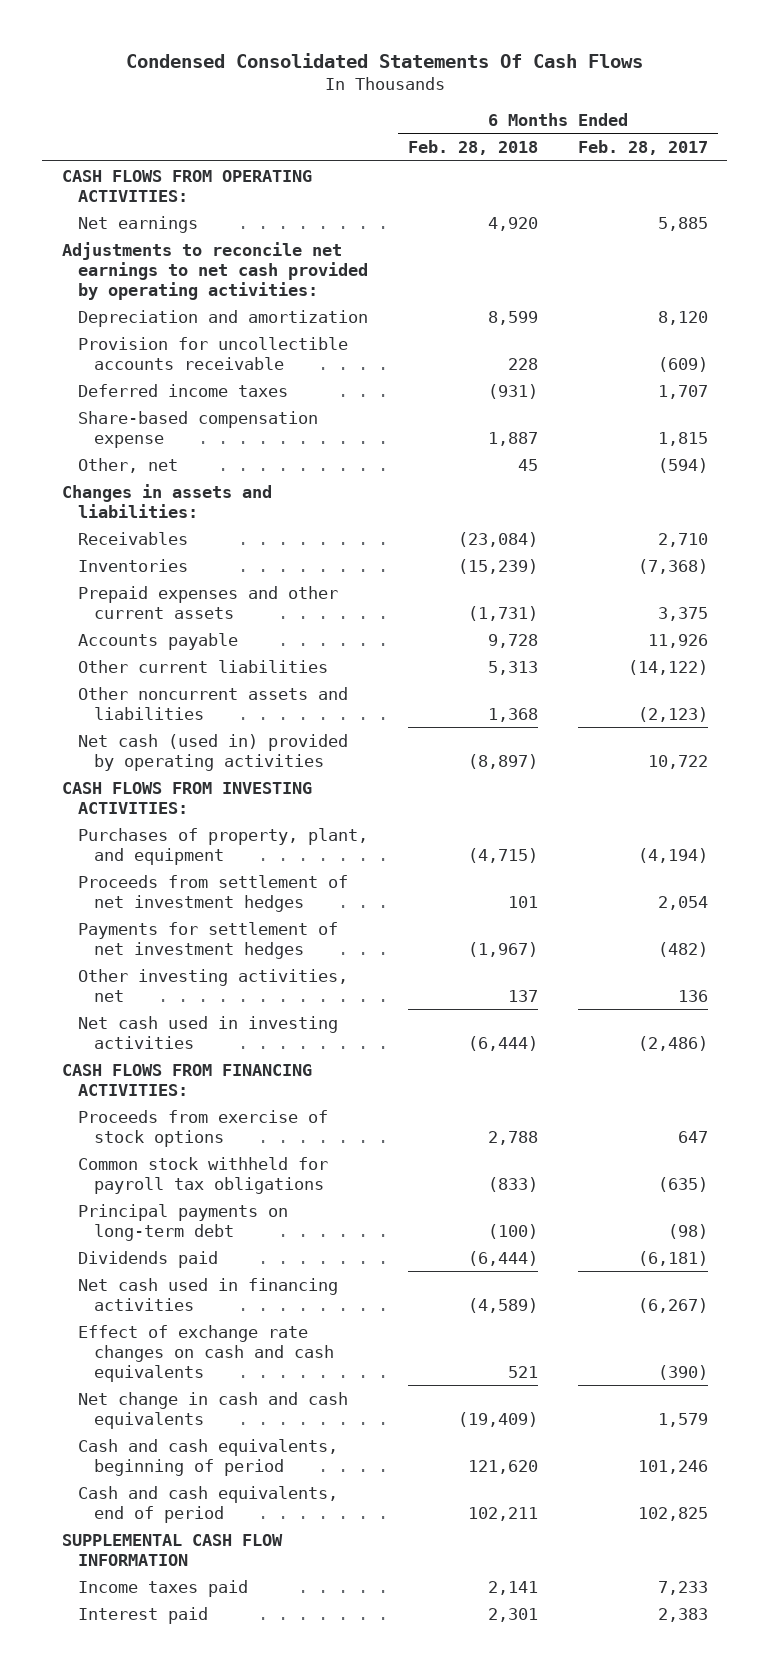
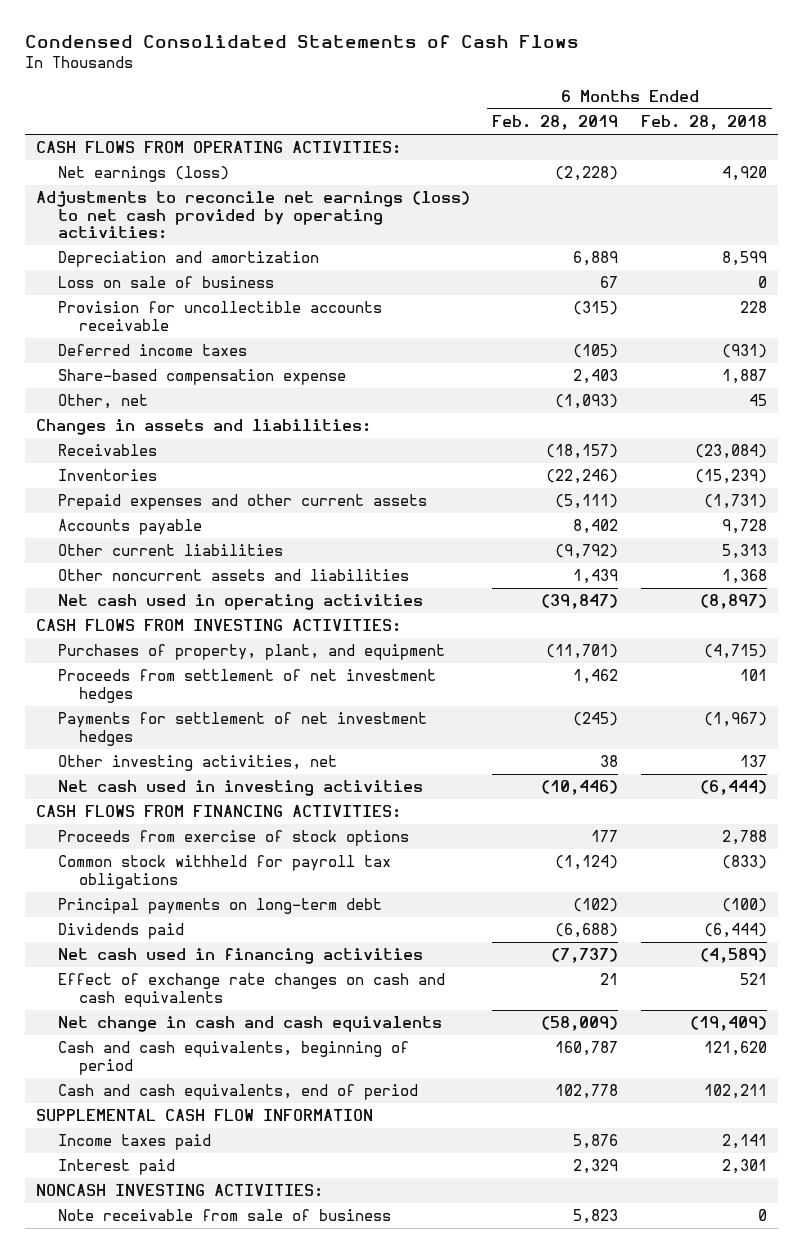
[125,52,643,68] Condensed Consolidated Statements Of Cash Flows -> [25,35,580,49] Condensed Consolidated Statements of Cash Flows
[577,140,708,156] Feb. 28, 2017 -> none
none -> [492,115,619,131] Feb. 28, 2019
[77,215,198,233] Net earnings -> [57,166,229,183] Net earnings (loss)
[61,241,368,301] Adjustments to reconcile net earnings to net cash provided by operating activities: -> [36,191,471,239] Adjustments to reconcile net earnings (loss) to net cash provided by operating activities:
none -> [57,276,274,289] Loss on sale of business
[77,733,348,771] Net cash (used in) provided by operating activities -> [57,594,423,611] Net cash used in operating activities
none -> [36,1184,324,1198] NONCASH INVESTING ACTIVITIES:
none -> [57,1209,391,1222] Note receivable from sale of business

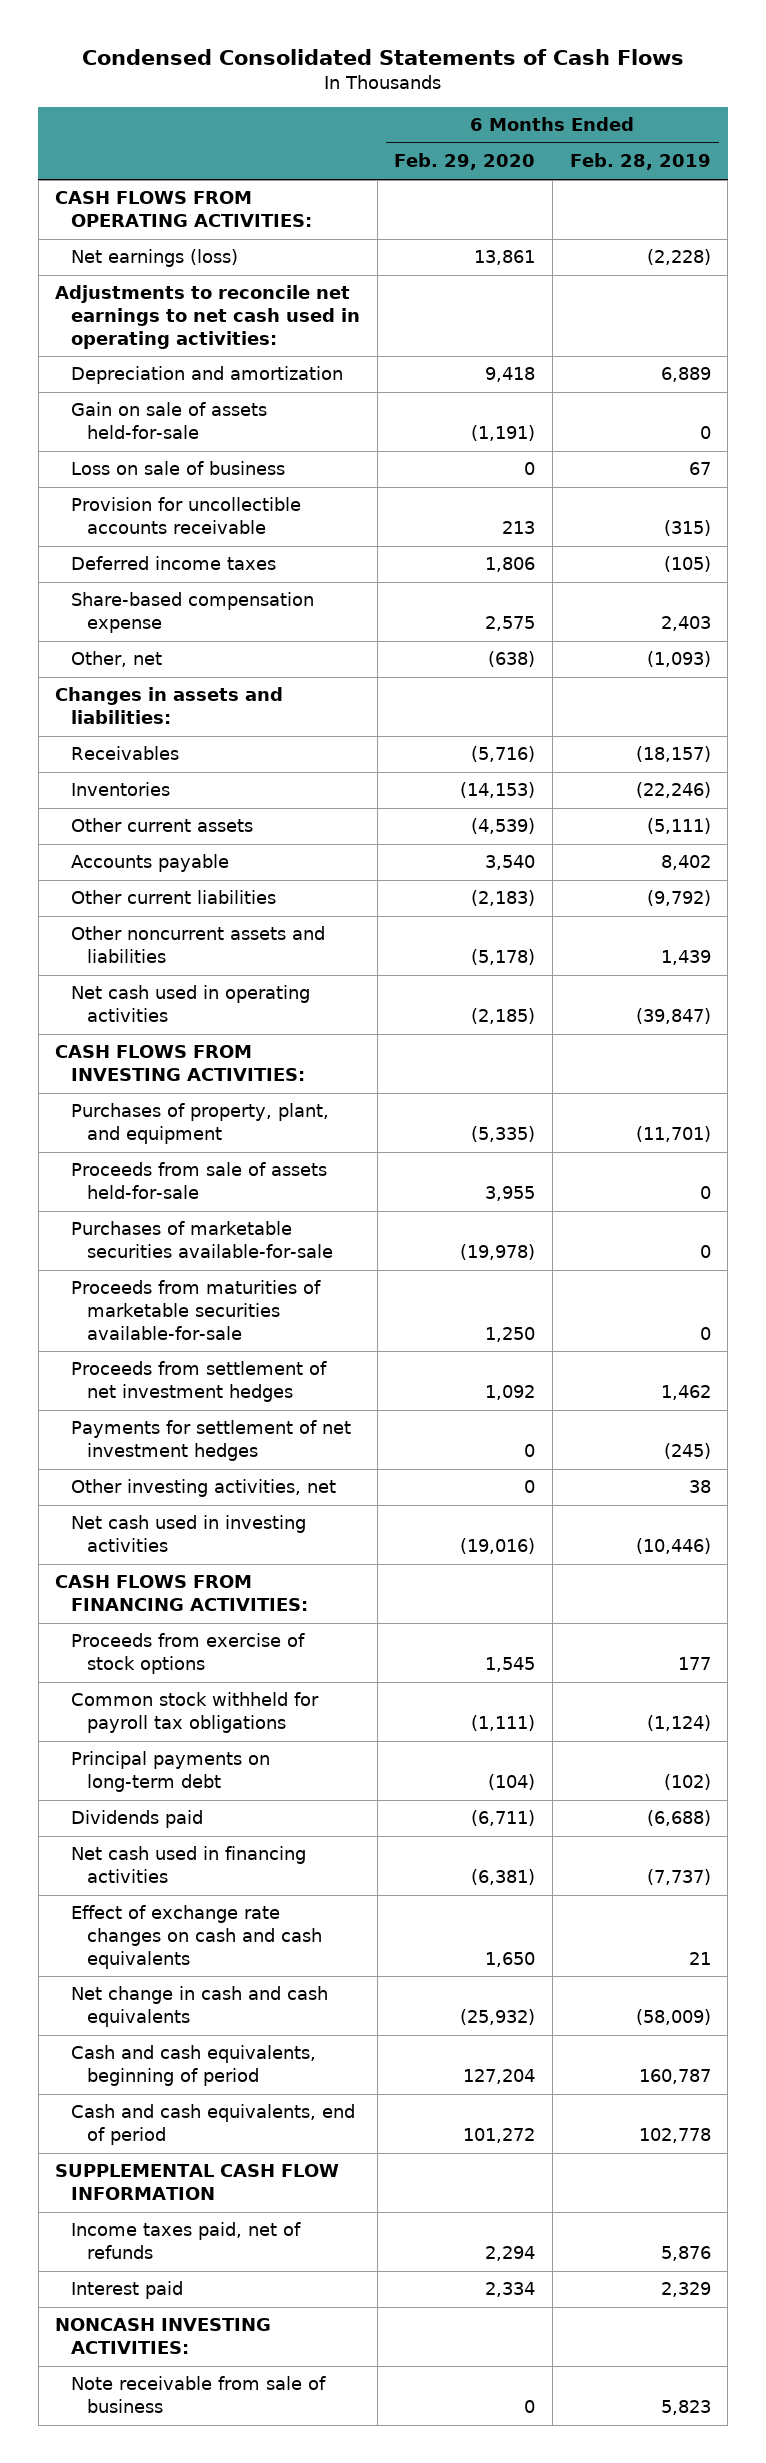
[640,115,767,131] Feb. 28, 2018 -> none
none -> [394,153,536,171] Feb. 29, 2020
[36,191,471,239] Adjustments to reconcile net earnings (loss) to net cash provided by operating activities: -> [55,285,361,349] Adjustments to reconcile net earnings to net cash used in operating activities:
none -> [71,402,268,440] Gain on sale of assets held-for-sale
[57,494,427,511] Prepaid expenses and other current assets -> [71,818,254,833] Other current assets
none -> [71,1162,328,1200] Proceeds from sale of assets held-for-sale
none -> [71,1221,334,1259] Purchases of marketable securities available-for-sale
none -> [71,1280,322,1340] Proceeds from maturities of marketable securities available-for-sale
[57,1134,211,1151] Income taxes paid -> [71,2222,302,2260] Income taxes paid, net of refunds

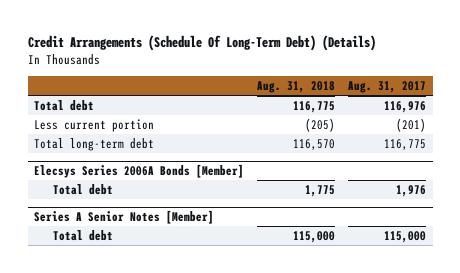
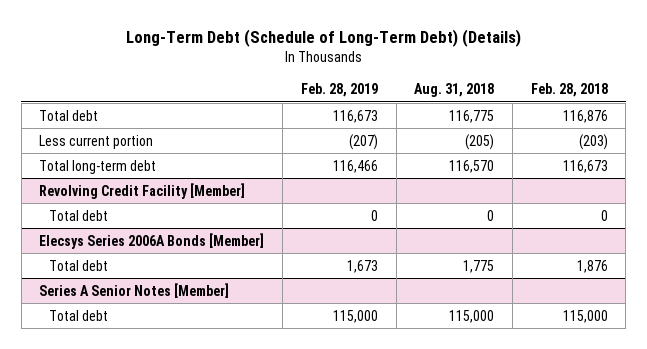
[27,34,376,51] Credit Arrangements (Schedule Of Long-Term Debt) (Details) -> [125,29,521,48] Long-Term Debt (Schedule of Long-Term Debt) (Details)
[348,80,427,93] Aug. 31, 2017 -> none
none -> [300,83,378,98] Feb. 28, 2019
none -> [530,83,608,98] Feb. 28, 2018
none -> [39,182,246,199] Revolving Credit Facility [Member]
none -> [49,209,109,221] Total debt

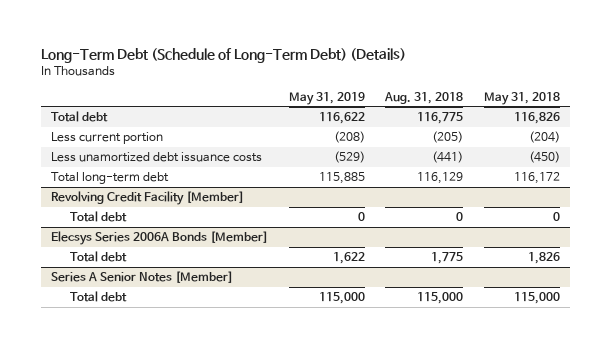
[300,83,378,98] Feb. 28, 2019 -> none
[530,83,608,98] Feb. 28, 2018 -> none
none -> [288,91,365,105] May 31, 2019
none -> [483,91,560,105] May 31, 2018
none -> [51,152,263,163] Less unamortized debt issuance costs
[449,159,495,173] 116,570 -> [417,172,464,185] 116,129

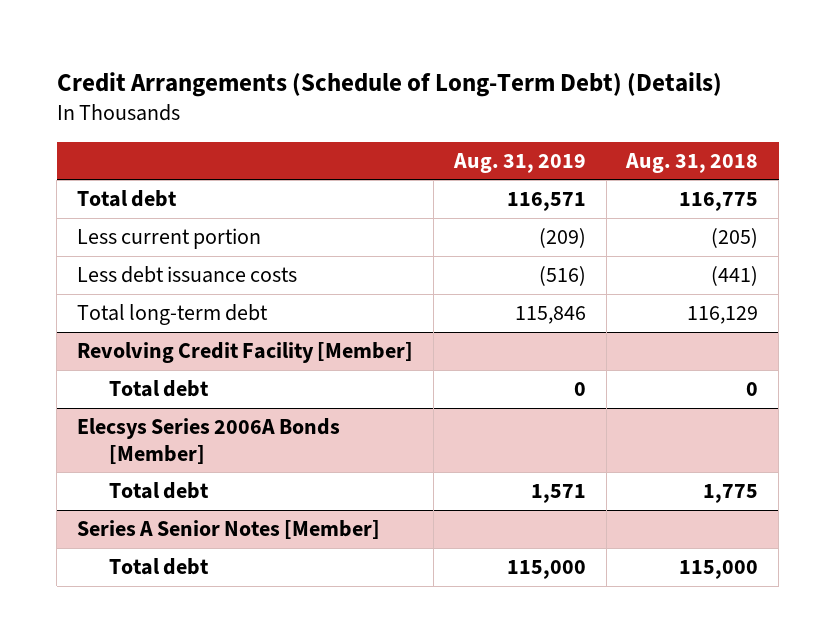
[40,47,406,63] Long-Term Debt (Schedule of Long-Term Debt) (Details) -> [56,71,722,97] Credit Arrangements (Schedule of Long-Term Debt) (Details)
[288,91,365,105] May 31, 2019 -> none
[483,91,560,105] May 31, 2018 -> none
none -> [452,152,586,173] Aug. 31, 2019
[51,152,263,163] Less unamortized debt issuance costs -> [76,266,297,284] Less debt issuance costs

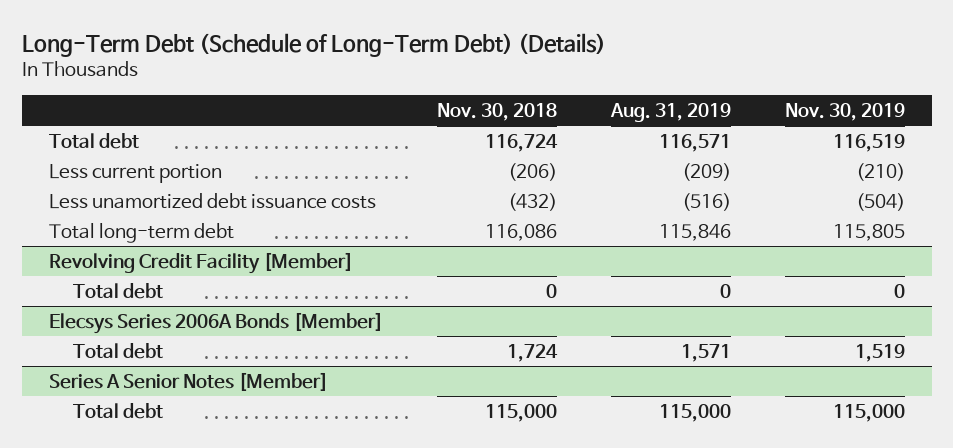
[56,71,722,97] Credit Arrangements (Schedule of Long-Term Debt) (Details) -> [21,32,606,57] Long-Term Debt (Schedule of Long-Term Debt) (Details)
[625,152,759,173] Aug. 31, 2018 -> none
none -> [436,102,557,121] Nov. 30, 2018
none -> [784,102,905,121] Nov. 30, 2019
[76,266,297,284] Less debt issuance costs -> [48,192,376,209] Less unamortized debt issuance costs

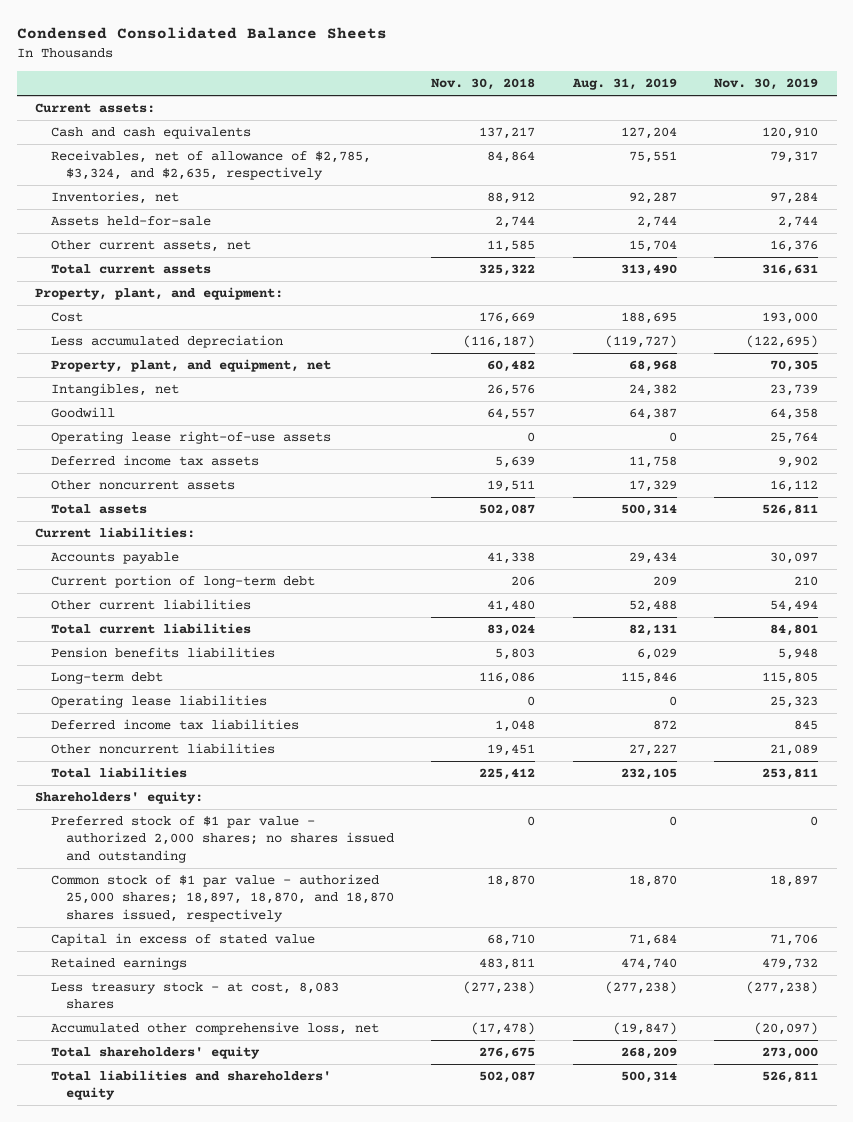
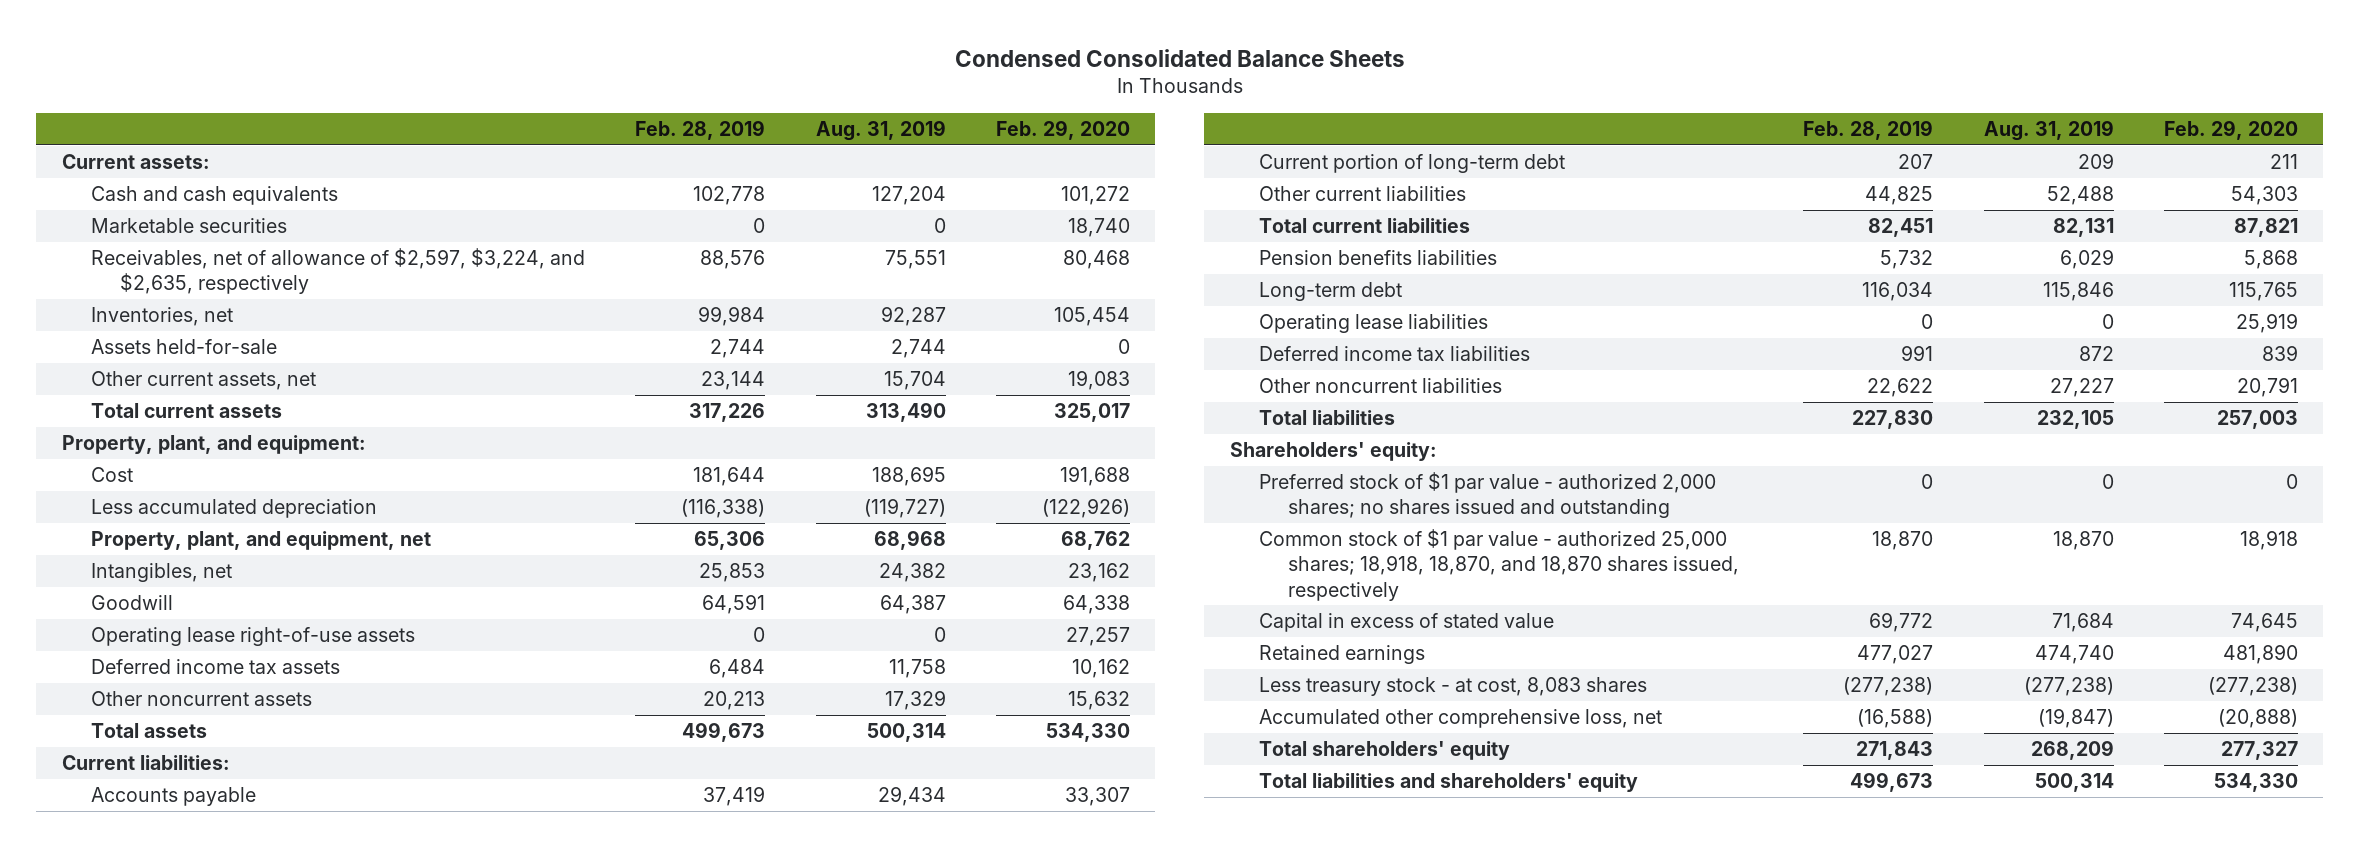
[431,78,536,91] Nov. 30, 2018 -> none
[713,78,818,91] Nov. 30, 2019 -> none
none -> [635,120,766,141] Feb. 28, 2019
none -> [995,120,1130,141] Feb. 29, 2020
none -> [90,218,287,234] Marketable securities
[50,150,371,181] Receivables, net of allowance of $2,785, $3,324, and $2,635, respectively -> [90,248,585,295] Receivables, net of allowance of $2,597, $3,224, and $2,635, respectively
[50,874,394,922] Common stock of $1 par value - authorized 25,000 shares; 18,897, 18,870, and 18,870 shares issued, respectively -> [1258,529,1739,601] Common stock of $1 par value - authorized 25,000 shares; 18,918, 18,870, and 18,870 shares issued, respectively

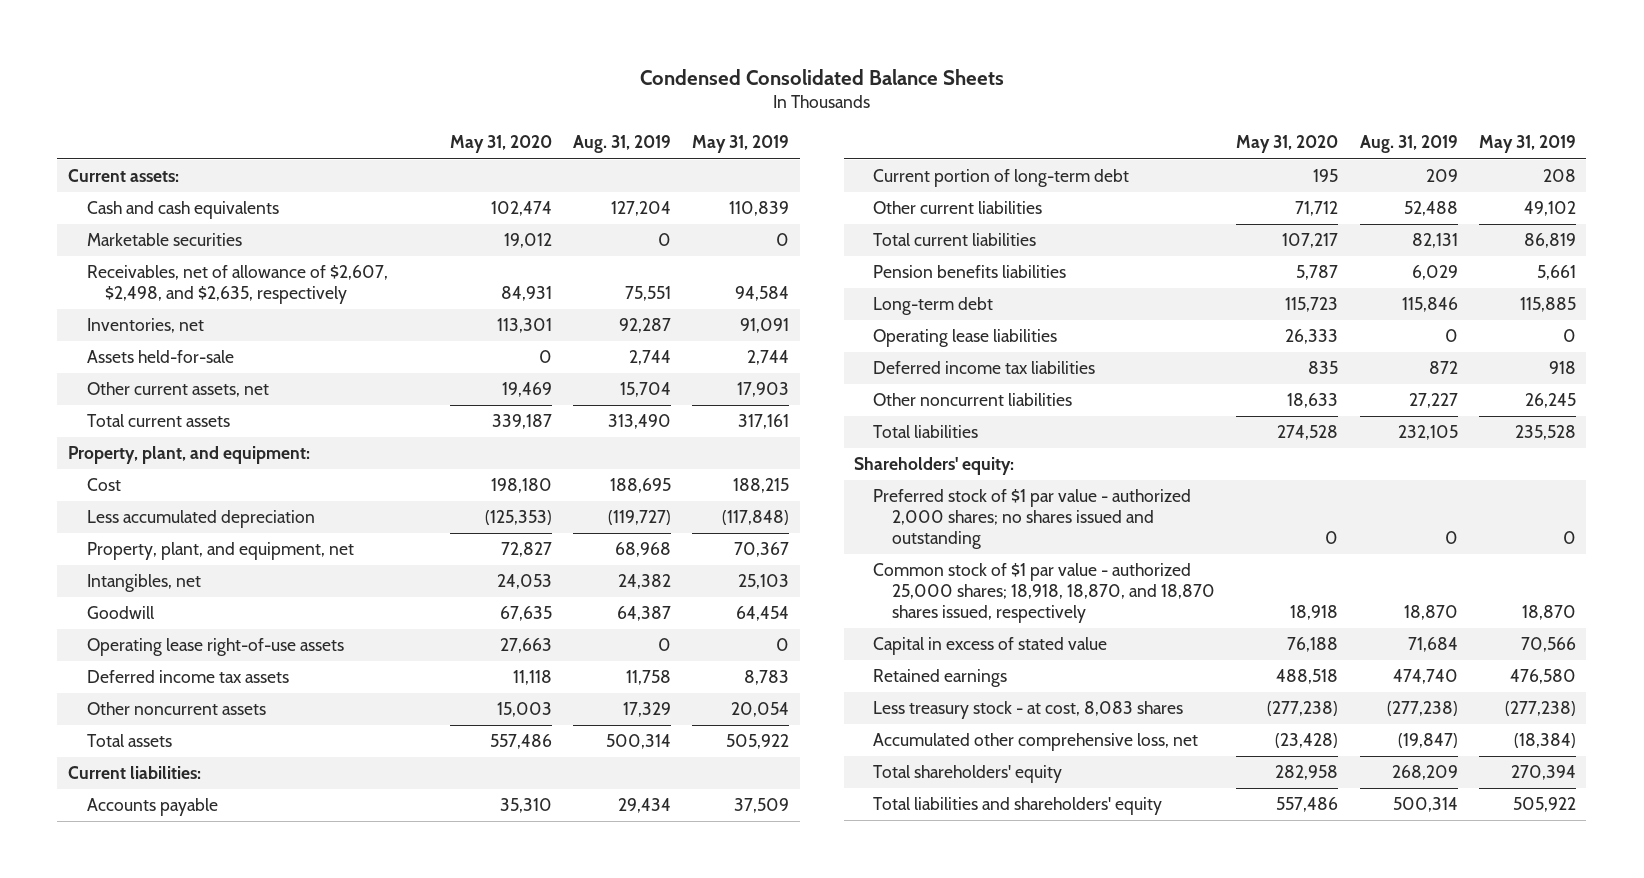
[635,120,766,141] Feb. 28, 2019 -> none
[995,120,1130,141] Feb. 29, 2020 -> none
none -> [449,135,552,154] May 31, 2020
none -> [692,135,790,154] May 31, 2019
[90,248,585,295] Receivables, net of allowance of $2,597, $3,224, and $2,635, respectively -> [86,265,388,305] Receivables, net of allowance of $2,607, $2,498, and $2,635, respectively

